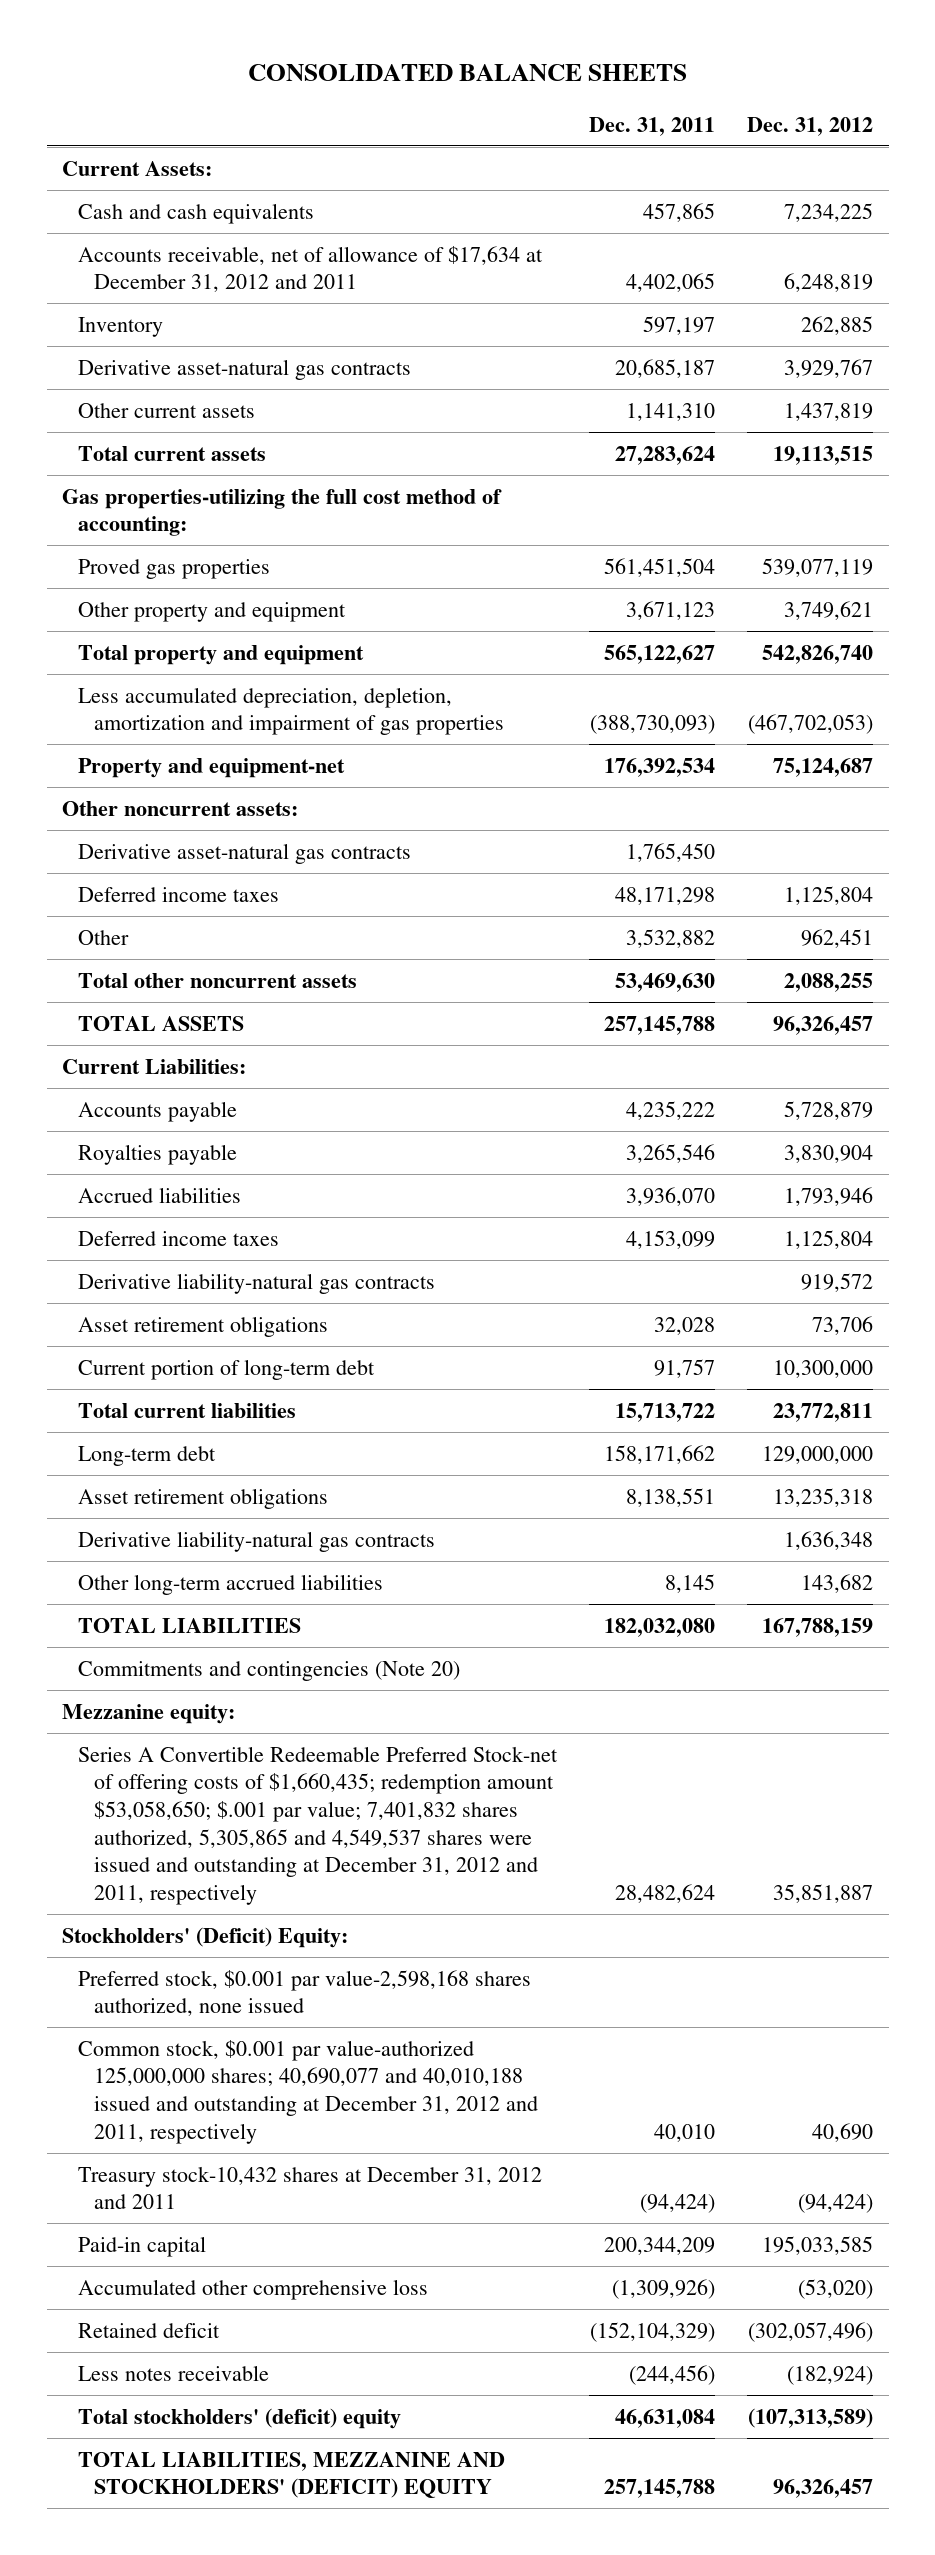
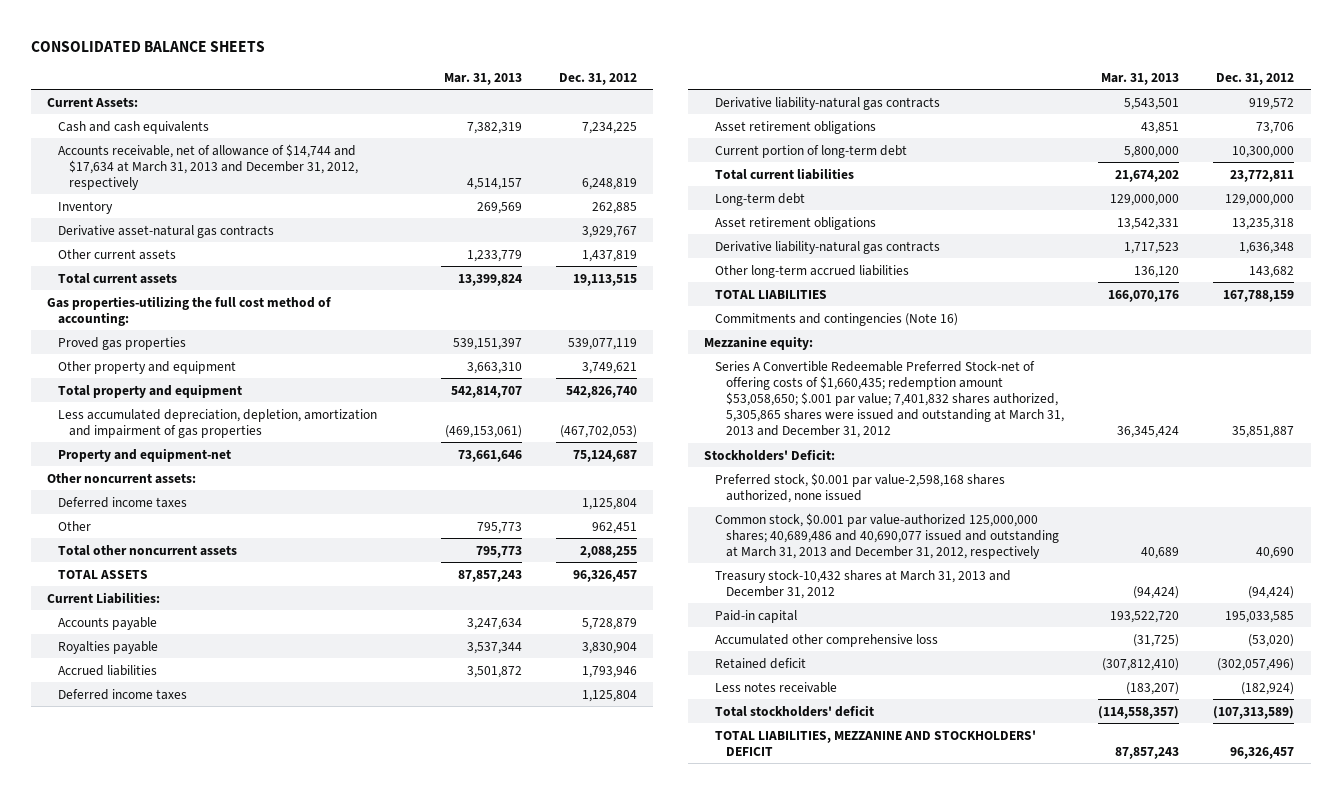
[588,116,715,136] Dec. 31, 2011 -> none
none -> [443,72,522,85] Mar. 31, 2013
[78,245,544,293] Accounts receivable, net of allowance of $17,634 at December 31, 2012 and 2011 -> [58,143,359,190] Accounts receivable, net of allowance of $14,744 and $17,634 at March 31, 2013 and December 31, 2012, respectively
[78,842,412,864] Derivative asset-natural gas contracts -> none
[78,1660,461,1681] Commitments and contingencies (Note 20) -> [715,312,959,326] Commitments and contingencies (Note 16)
[78,1745,559,1905] Series A Convertible Redeemable Preferred Stock-net of offering costs of $1,660,435; redemption amount $53,058,650; $.001 par value; 7,401,832 shares authorized, 5,305,865 and 4,549,537 shares were issued and outstanding at December 31, 2012 and 2011, respectively -> [715,360,1065,439] Series A Convertible Redeemable Preferred Stock-net of offering costs of $1,660,435; redemption amount $53,058,650; $.001 par value; 7,401,832 shares authorized, 5,305,865 shares were issued and outstanding at March 31, 2013 and December 31, 2012
[62,1926,349,1948] Stockholders' (Deficit) Equity: -> [704,448,836,461] Stockholders' Deficit:
[78,2039,539,2144] Common stock, $0.001 par value-authorized 125,000,000 shares; 40,690,077 and 40,010,188 issued and outstanding at December 31, 2012 and 2011, respectively -> [715,512,1060,559] Common stock, $0.001 par value-authorized 125,000,000 shares; 40,689,486 and 40,690,077 issued and outstanding at March 31, 2013 and December 31, 2012, respectively
[78,2165,543,2210] Treasury stock-10,432 shares at December 31, 2012 and 2011 -> [715,569,1012,599] Treasury stock-10,432 shares at March 31, 2013 and December 31, 2012
[78,2407,402,2429] Total stockholders' (deficit) equity -> [715,704,875,717] Total stockholders' deficit
[78,2451,506,2499] TOTAL LIABILITIES, MEZZANINE AND STOCKHOLDERS' (DEFICIT) EQUITY -> [715,729,1037,756] TOTAL LIABILITIES, MEZZANINE AND STOCKHOLDERS' DEFICIT

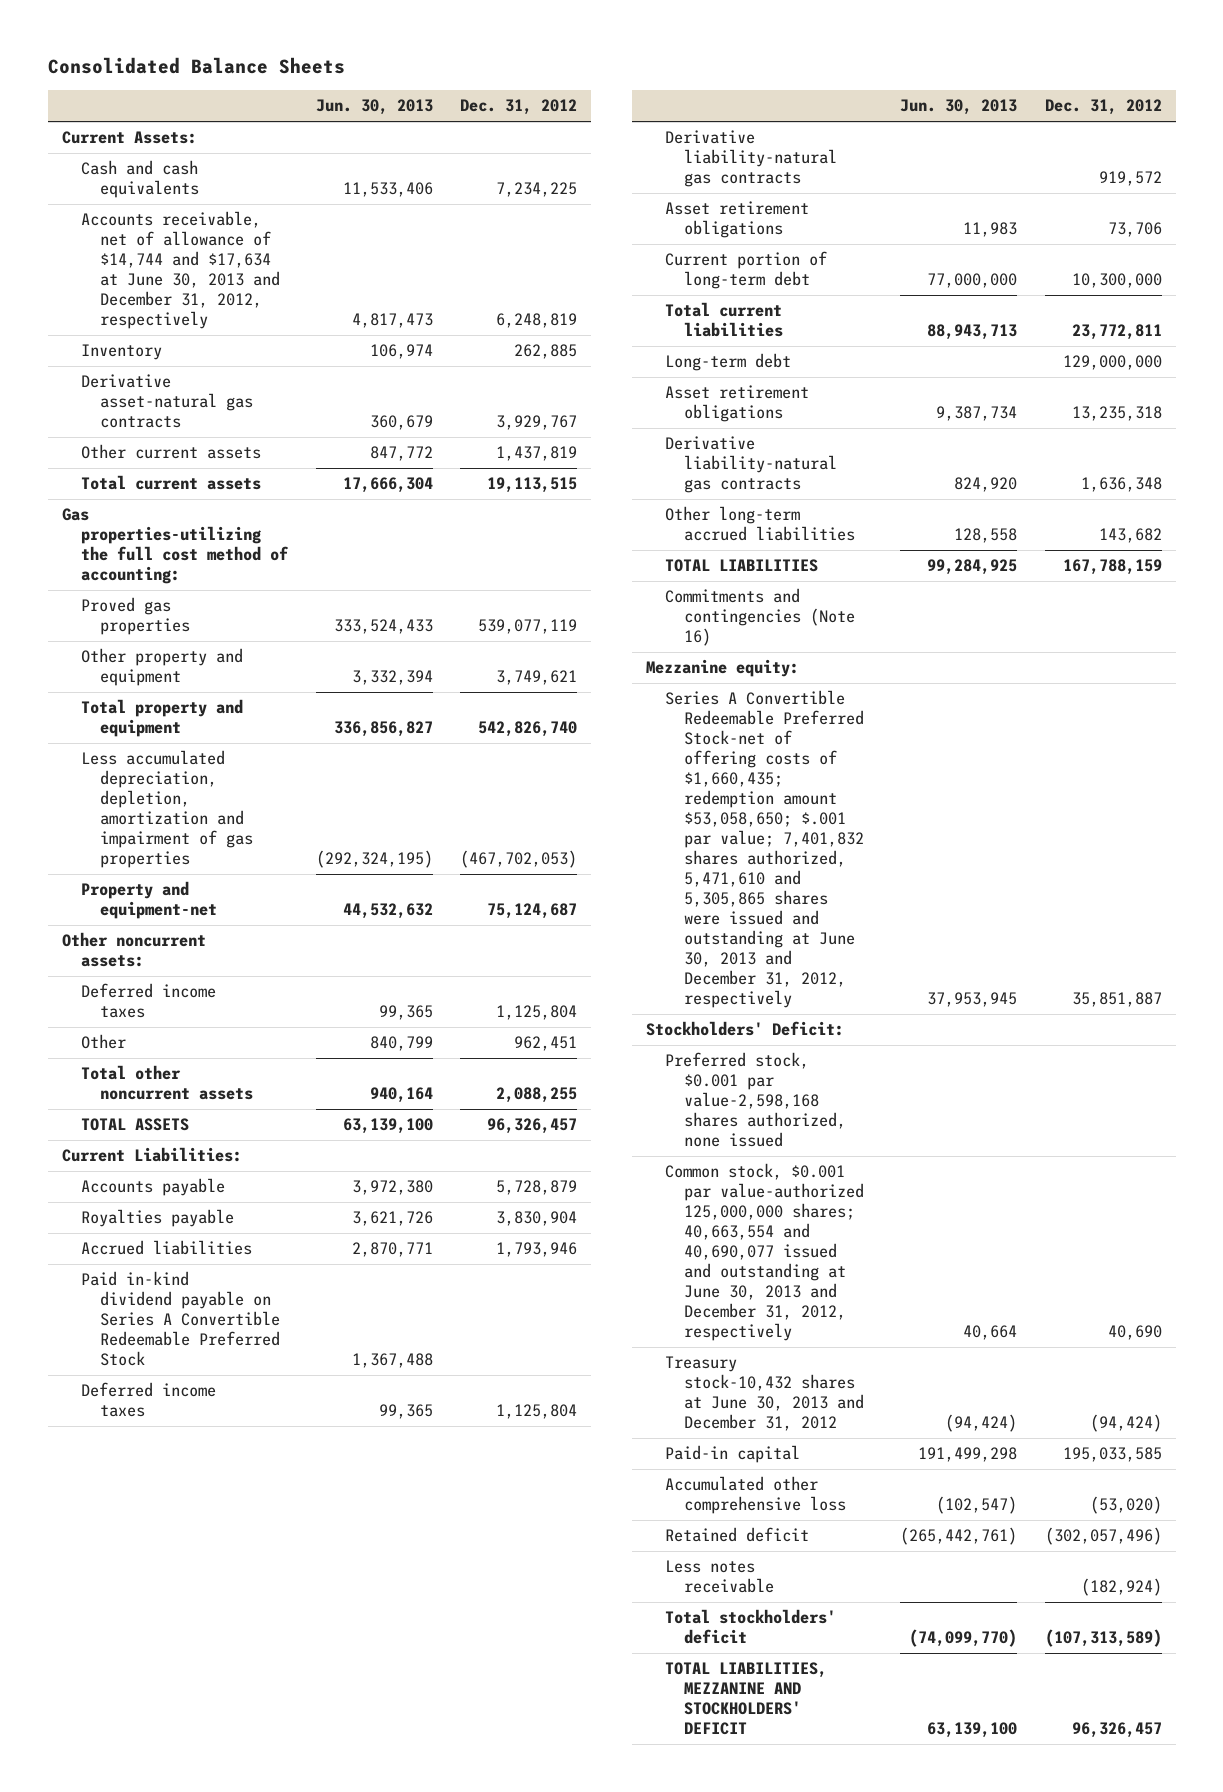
[30,40,265,52] CONSOLIDATED BALANCE SHEETS -> [47,57,345,75] Consolidated Balance Sheets
[443,72,522,85] Mar. 31, 2013 -> none
none -> [315,99,433,116] Jun. 30, 2013
[58,143,359,190] Accounts receivable, net of allowance of $14,744 and $17,634 at March 31, 2013 and December 31, 2012, respectively -> [80,211,280,330] Accounts receivable, net of allowance of $14,744 and $17,634 at June 30, 2013 and December 31, 2012, respectively
none -> [80,1271,280,1367] Paid in-kind dividend payable on Series A Convertible Redeemable Preferred Stock
[715,360,1065,439] Series A Convertible Redeemable Preferred Stock-net of offering costs of $1,660,435; redemption amount $53,058,650; $.001 par value; 7,401,832 shares authorized, 5,305,865 shares were issued and outstanding at March 31, 2013 and December 31, 2012 -> [665,690,865,1008] Series A Convertible Redeemable Preferred Stock-net of offering costs of $1,660,435; redemption amount $53,058,650; $.001 par value; 7,401,832 shares authorized, 5,471,610 and 5,305,865 shares were issued and outstanding at June 30, 2013 and December 31, 2012, respectively
[715,512,1060,559] Common stock, $0.001 par value-authorized 125,000,000 shares; 40,689,486 and 40,690,077 issued and outstanding at March 31, 2013 and December 31, 2012, respectively -> [665,1163,865,1341] Common stock, $0.001 par value-authorized 125,000,000 shares; 40,663,554 and 40,690,077 issued and outstanding at June 30, 2013 and December 31, 2012, respectively
[715,569,1012,599] Treasury stock-10,432 shares at March 31, 2013 and December 31, 2012 -> [665,1356,865,1432] Treasury stock-10,432 shares at June 30, 2013 and December 31, 2012

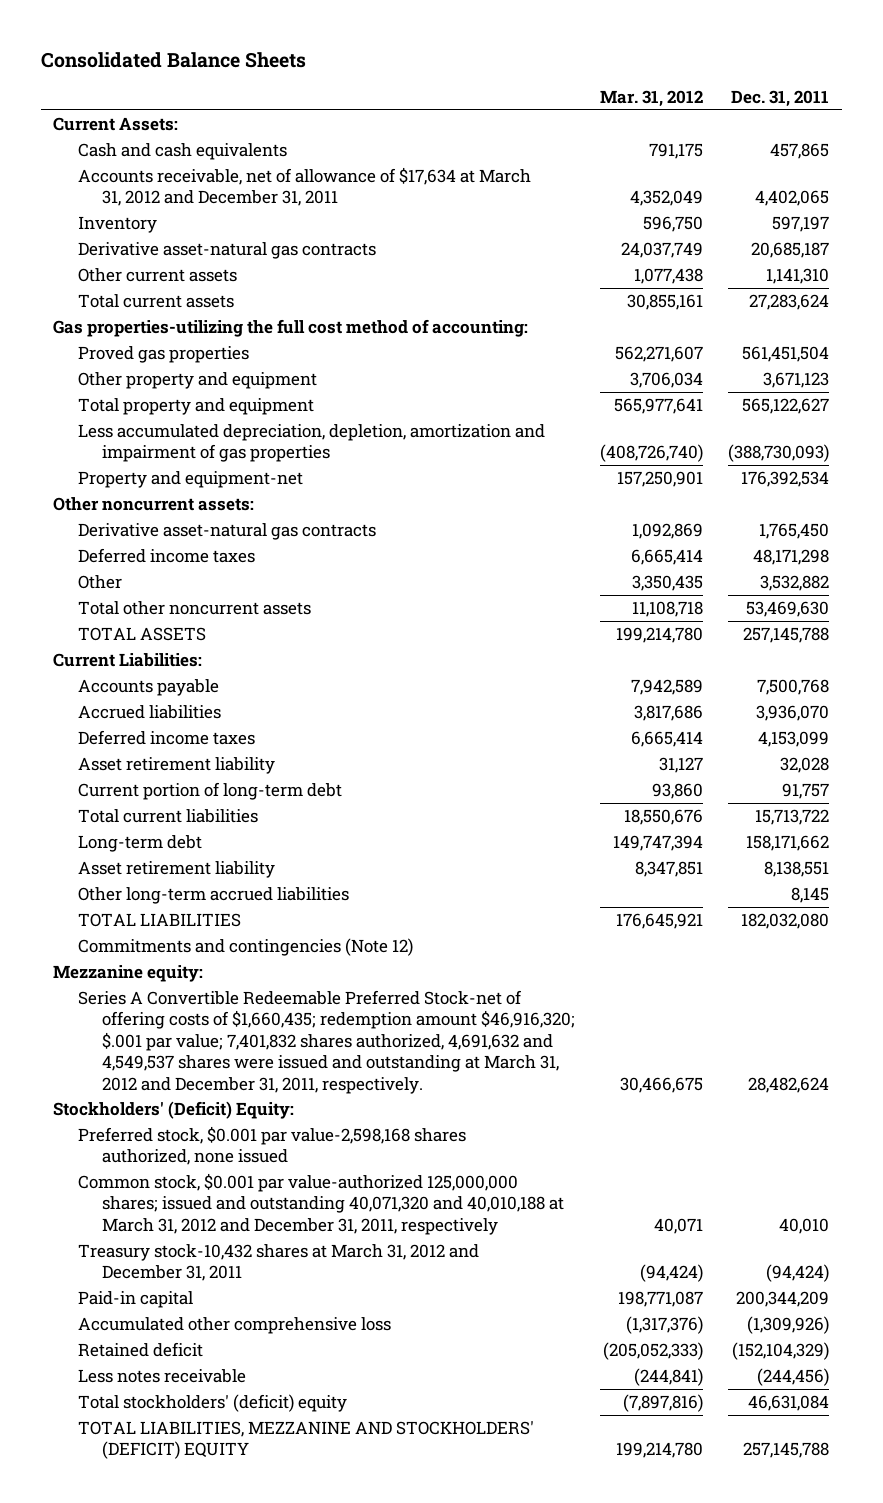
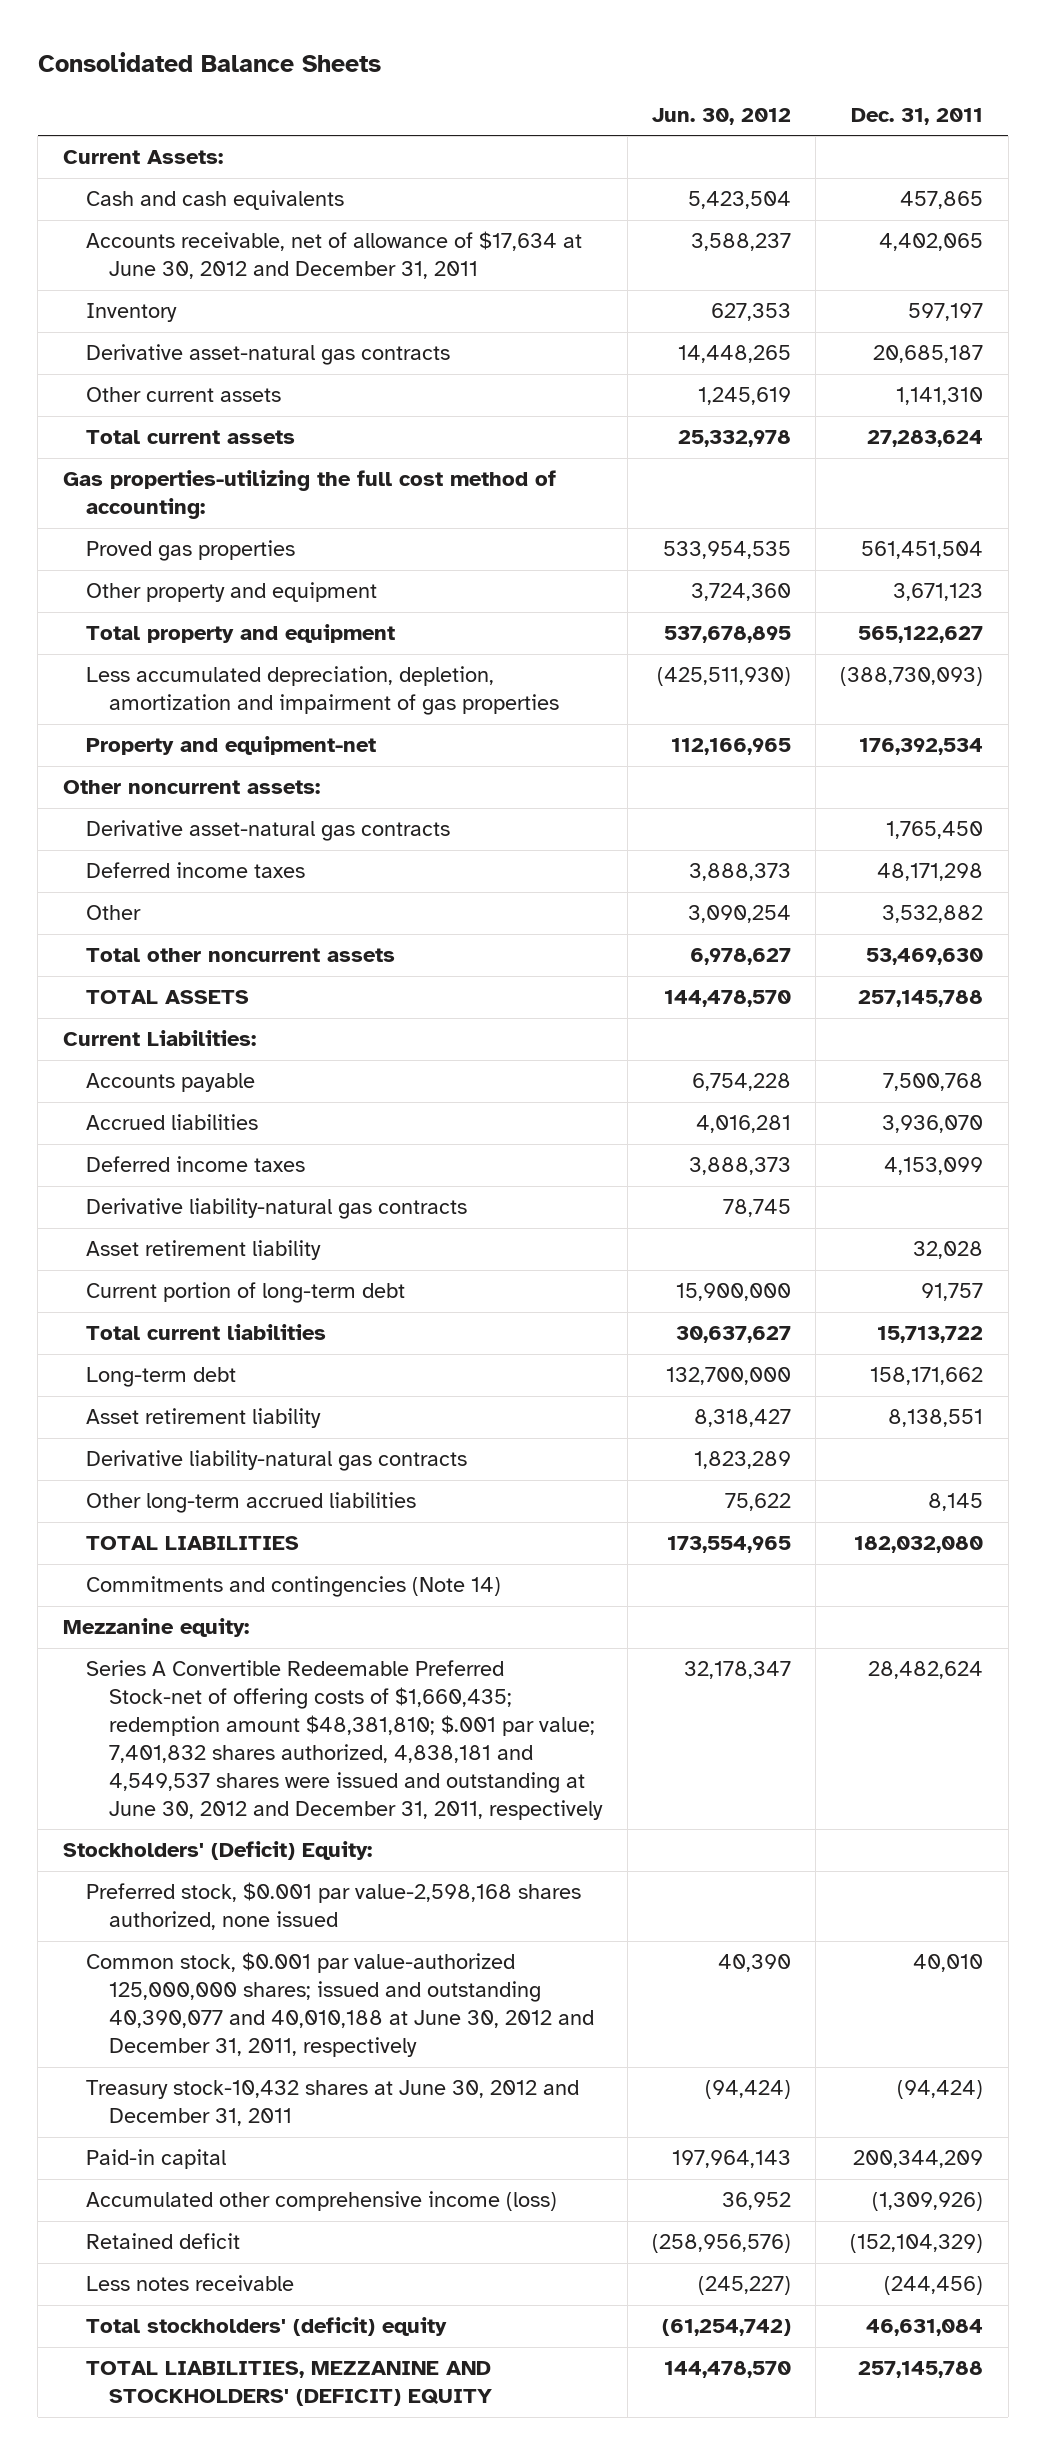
[600,89,704,107] Mar. 31, 2012 -> none
none -> [651,107,791,125] Jun. 30, 2012
[77,166,531,207] Accounts receivable, net of allowance of $17,634 at March 31, 2012 and December 31, 2011 -> [85,231,582,280] Accounts receivable, net of allowance of $17,634 at June 30, 2012 and December 31, 2011
none -> [85,1198,467,1220] Derivative liability-natural gas contracts
none -> [85,1450,467,1472] Derivative liability-natural gas contracts
[77,937,413,956] Commitments and contingencies (Note 12) -> [85,1576,501,1598] Commitments and contingencies (Note 14)
[77,989,576,1094] Series A Convertible Redeemable Preferred Stock-net of offering costs of $1,660,435; redemption amount $46,916,320; $.001 par value; 7,401,832 shares authorized, 4,691,632 and 4,549,537 shares were issued and outstanding at March 31, 2012 and December 31, 2011, respectively. -> [85,1660,604,1820] Series A Convertible Redeemable Preferred Stock-net of offering costs of $1,660,435; redemption amount $48,381,810; $.001 par value; 7,401,832 shares authorized, 4,838,181 and 4,549,537 shares were issued and outstanding at June 30, 2012 and December 31, 2011, respectively
[77,1172,565,1235] Common stock, $0.001 par value-authorized 125,000,000 shares; issued and outstanding 40,071,320 and 40,010,188 at March 31, 2012 and December 31, 2011, respectively -> [85,1952,595,2058] Common stock, $0.001 par value-authorized 125,000,000 shares; issued and outstanding 40,390,077 and 40,010,188 at June 30, 2012 and December 31, 2011, respectively
[77,1243,479,1282] Treasury stock-10,432 shares at March 31, 2012 and December 31, 2011 -> [85,2080,579,2127] Treasury stock-10,432 shares at June 30, 2012 and December 31, 2011
[77,1316,391,1334] Accumulated other comprehensive loss -> [85,2191,557,2212] Accumulated other comprehensive income (loss)

